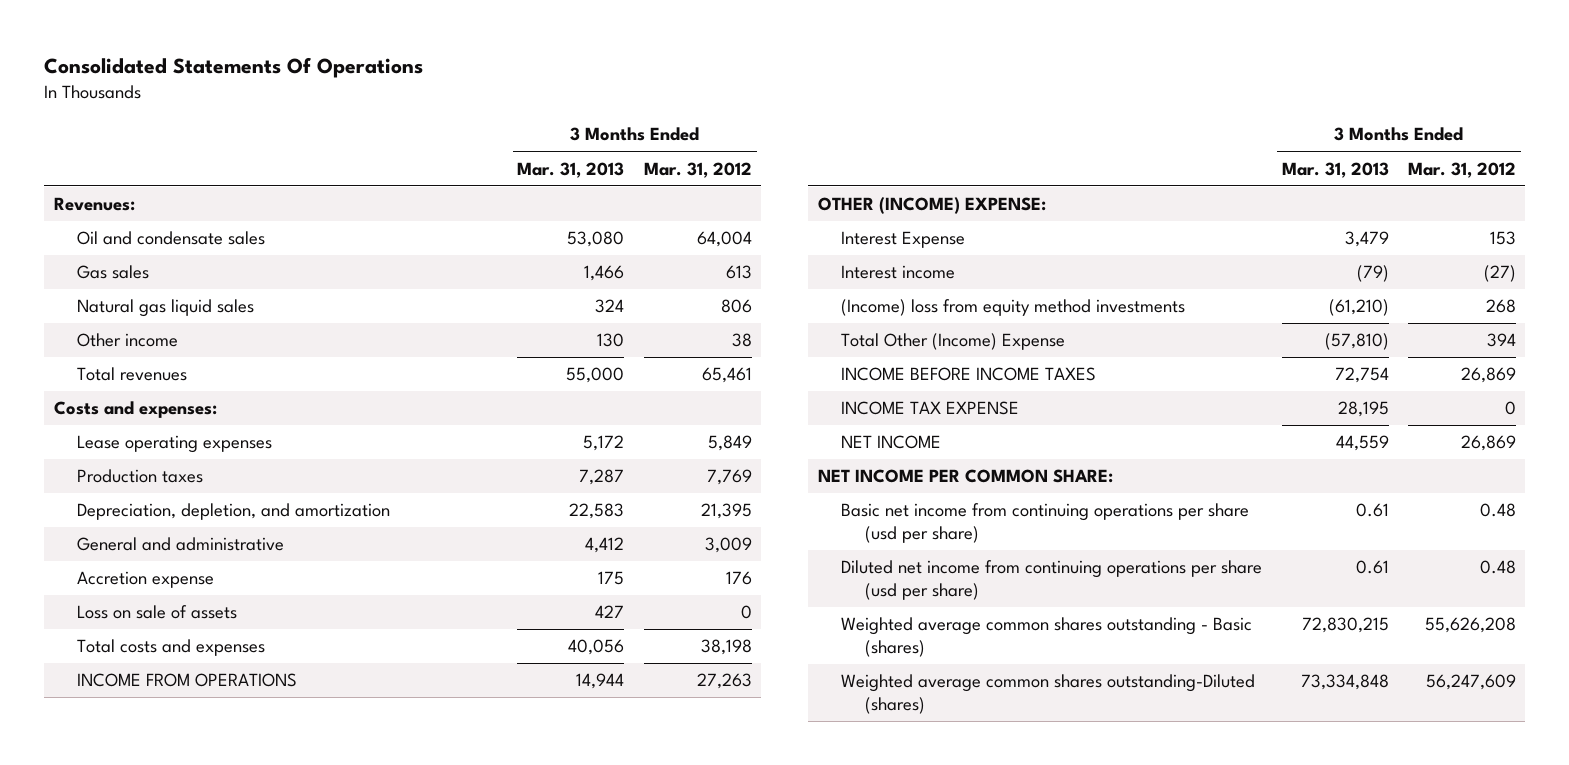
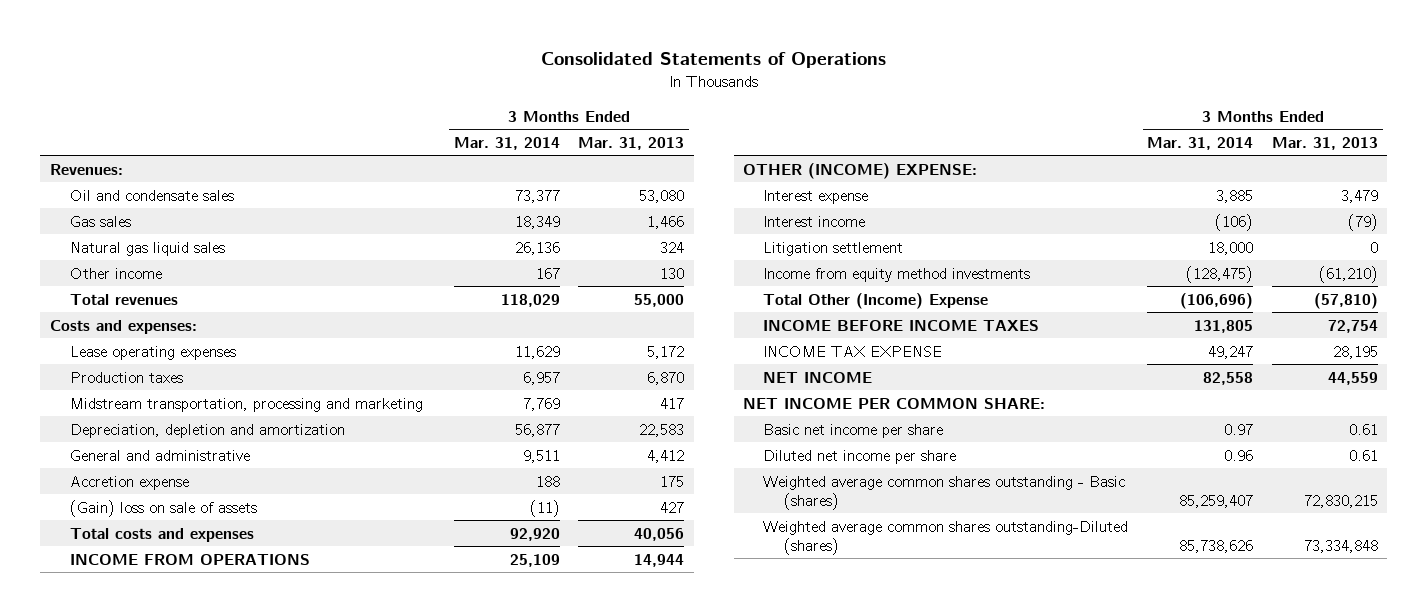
[43,56,423,78] Consolidated Statements Of Operations -> [540,52,886,69] Consolidated Statements of Operations
[643,161,752,178] Mar. 31, 2012 -> none
none -> [453,136,560,150] Mar. 31, 2014
[579,469,625,486] 7,287 -> [647,371,685,385] 6,870
none -> [69,397,423,412] Midstream transportation, processing and marketing
[77,503,391,521] Depreciation, depletion, and amortization -> [69,423,345,438] Depreciation, depletion and amortization
[77,605,238,620] Loss on sale of assets -> [69,499,257,517] (Gain) loss on sale of assets
[841,231,966,249] Interest Expense -> [763,189,869,204] Interest expense
none -> [763,241,904,256] Litigation settlement
[841,299,1186,317] (Income) loss from equity method investments -> [763,267,1031,282] Income from equity method investments
[841,503,1250,544] Basic net income from continuing operations per share (usd per share) -> [763,423,944,438] Basic net income per share
[841,560,1263,601] Diluted net income from continuing operations per share (usd per share) -> [763,449,957,464] Diluted net income per share

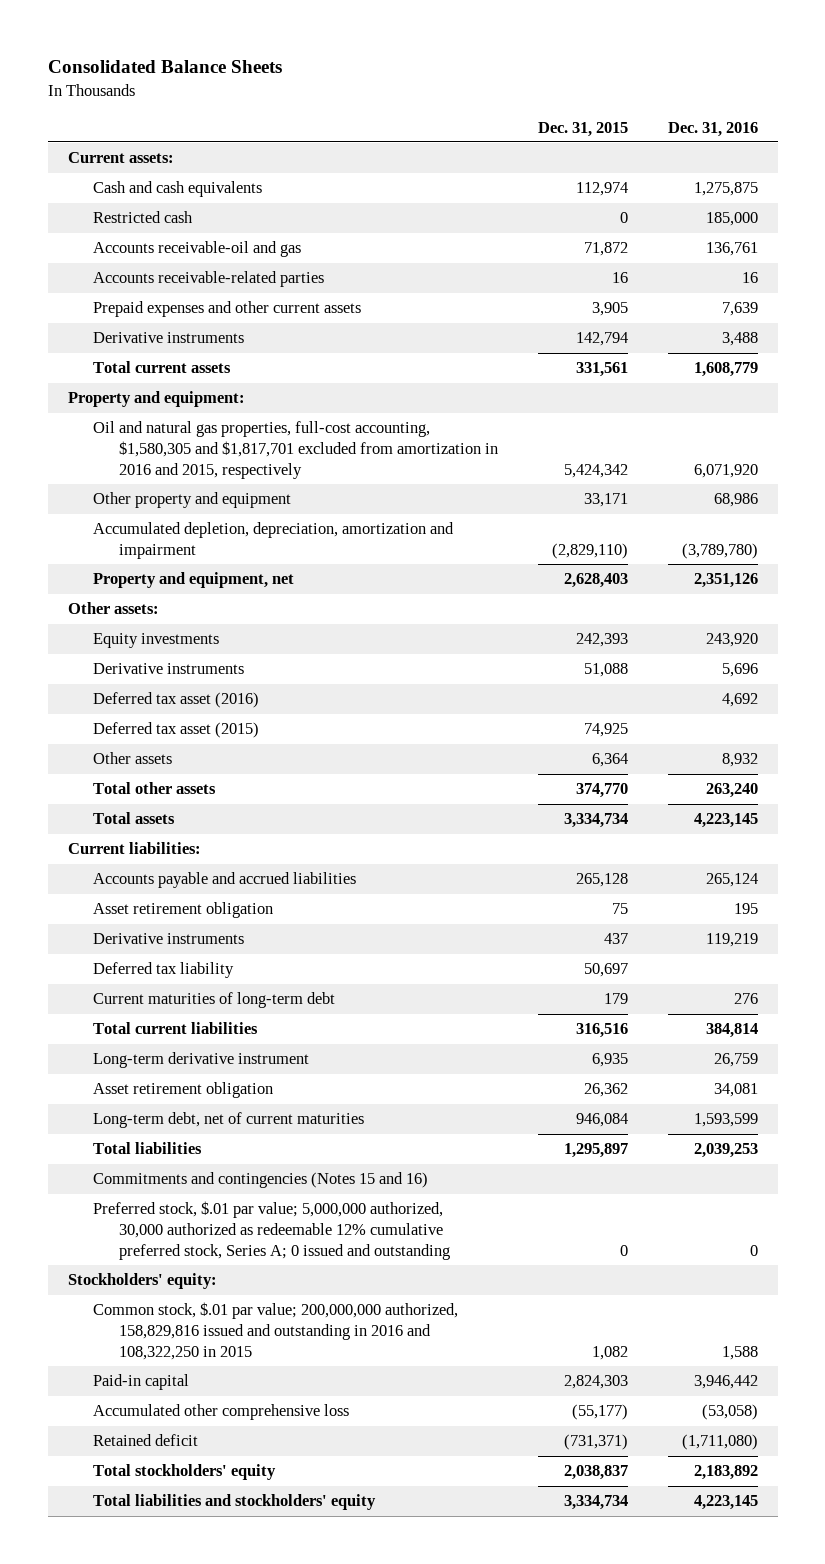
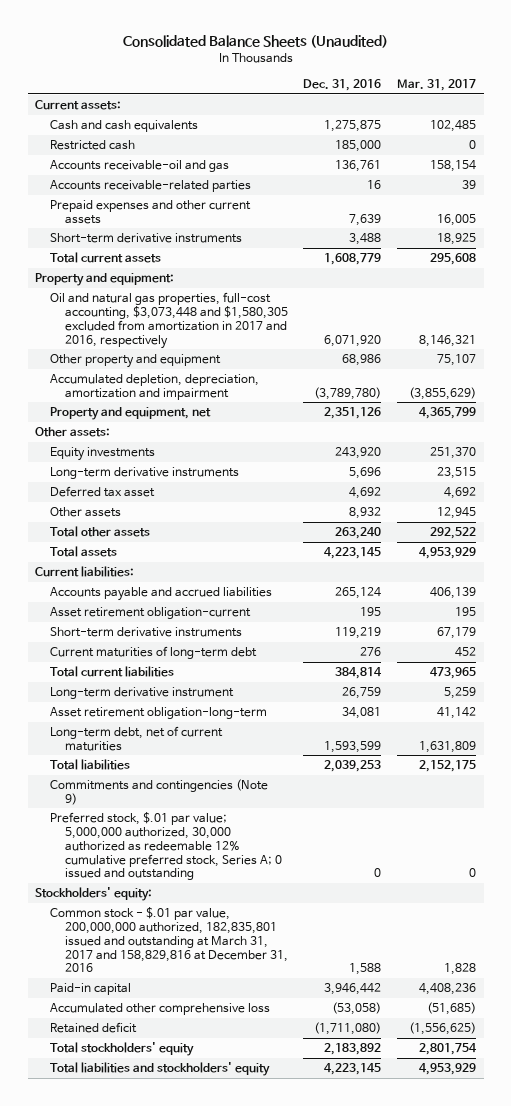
[47,60,282,74] Consolidated Balance Sheets -> [122,35,388,49] Consolidated Balance Sheets (Unaudited)
[537,121,628,137] Dec. 31, 2015 -> none
none -> [396,79,476,92] Mar. 31, 2017
[93,332,245,344] Derivative instruments -> [49,233,242,244] Short-term derivative instruments
[93,421,498,479] Oil and natural gas properties, full-cost accounting, $1,580,305 and $1,817,701 excluded from amortization in 2016 and 2015, respectively -> [49,292,288,349] Oil and natural gas properties, full-cost accounting, $3,073,448 and $1,580,305 excluded from amortization in 2017 and 2016, respectively
[93,722,260,739] Deferred tax asset (2015) -> none
[93,663,245,675] Derivative instruments -> [49,467,239,480] Long-term derivative instruments
[93,692,260,709] Deferred tax asset (2016) -> [49,486,155,498] Deferred tax asset
[93,962,235,979] Deferred tax liability -> none
[93,902,274,919] Asset retirement obligation -> [49,607,251,620] Asset retirement obligation-current
[93,933,245,945] Derivative instruments -> [49,627,242,638] Short-term derivative instruments
[93,1082,274,1099] Asset retirement obligation -> [49,707,267,720] Asset retirement obligation-long-term
[93,1172,429,1189] Commitments and contingencies (Notes 15 and 16) -> [49,779,268,805] Commitments and contingencies (Note 9)
[93,1302,459,1360] Common stock, $.01 par value; 200,000,000 authorized, 158,829,816 issued and outstanding in 2016 and 108,322,250 in 2015 -> [49,907,288,973] Common stock - $.01 par value, 200,000,000 authorized, 182,835,801 issued and outstanding at March 31, 2017 and 158,829,816 at December 31, 2016

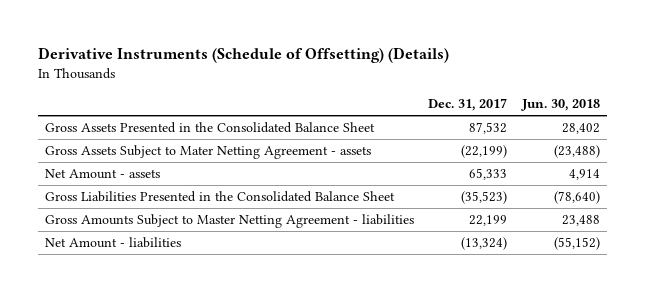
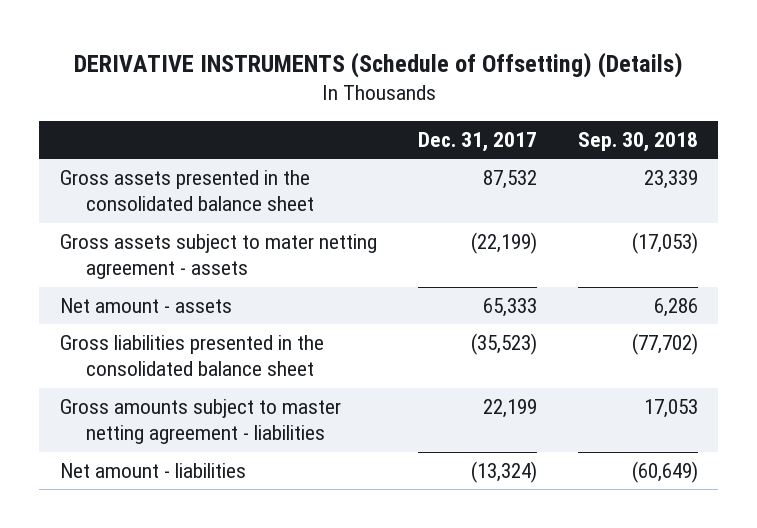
[37,47,449,64] Derivative Instruments (Schedule of Offsetting) (Details) -> [73,51,683,78] DERIVATIVE INSTRUMENTS (Schedule of Offsetting) (Details)
[520,99,600,112] Jun. 30, 2018 -> none
none -> [577,132,698,153] Sep. 30, 2018
[44,122,375,134] Gross Assets Presented in the Consolidated Balance Sheet -> [59,170,314,212] Gross assets presented in the consolidated balance sheet
[44,145,371,160] Gross Assets Subject to Mater Netting Agreement - assets -> [59,234,377,280] Gross assets subject to mater netting agreement - assets
[44,169,160,180] Net Amount - assets -> [59,298,232,314] Net amount - assets
[44,191,395,203] Gross Liabilities Presented in the Consolidated Balance Sheet -> [59,335,324,377] Gross liabilities presented in the consolidated balance sheet
[44,214,414,229] Gross Amounts Subject to Master Netting Agreement - liabilities -> [59,399,341,445] Gross amounts subject to master netting agreement - liabilities
[44,237,181,249] Net Amount - liabilities -> [59,463,246,479] Net amount - liabilities

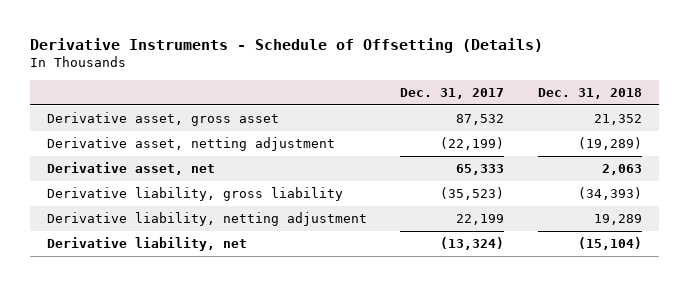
[73,51,683,78] DERIVATIVE INSTRUMENTS (Schedule of Offsetting) (Details) -> [30,37,544,53] Derivative Instruments - Schedule of Offsetting (Details)
[577,132,698,153] Sep. 30, 2018 -> none
none -> [538,87,643,99] Dec. 31, 2018
[59,170,314,212] Gross assets presented in the consolidated balance sheet -> [46,112,279,127] Derivative asset, gross asset
[59,234,377,280] Gross assets subject to mater netting agreement - assets -> [46,137,335,152] Derivative asset, netting adjustment
[59,298,232,314] Net amount - assets -> [46,162,215,176] Derivative asset, net
[59,335,324,377] Gross liabilities presented in the consolidated balance sheet -> [46,187,343,202] Derivative liability, gross liability
[59,399,341,445] Gross amounts subject to master netting agreement - liabilities -> [46,212,367,227] Derivative liability, netting adjustment
[59,463,246,479] Net amount - liabilities -> [46,237,247,252] Derivative liability, net

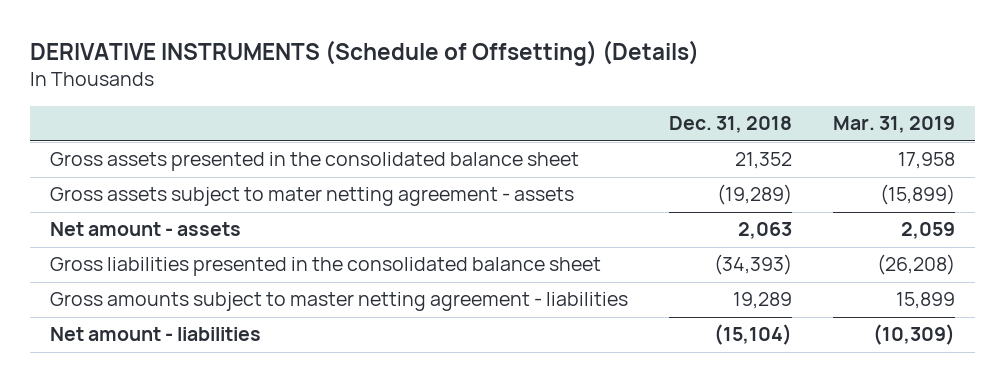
[30,37,544,53] Derivative Instruments - Schedule of Offsetting (Details) -> [29,40,699,67] DERIVATIVE INSTRUMENTS (Schedule of Offsetting) (Details)
[400,87,505,99] Dec. 31, 2017 -> none
none -> [832,116,955,134] Mar. 31, 2019
[46,112,279,127] Derivative asset, gross asset -> [50,152,580,172] Gross assets presented in the consolidated balance sheet
[46,137,335,152] Derivative asset, netting adjustment -> [50,187,575,207] Gross assets subject to mater netting agreement - assets
[46,162,215,176] Derivative asset, net -> [50,222,242,237] Net amount - assets
[46,187,343,202] Derivative liability, gross liability -> [50,257,602,277] Gross liabilities presented in the consolidated balance sheet
[46,212,367,227] Derivative liability, netting adjustment -> [50,292,629,312] Gross amounts subject to master netting agreement - liabilities
[46,237,247,252] Derivative liability, net -> [50,327,262,342] Net amount - liabilities

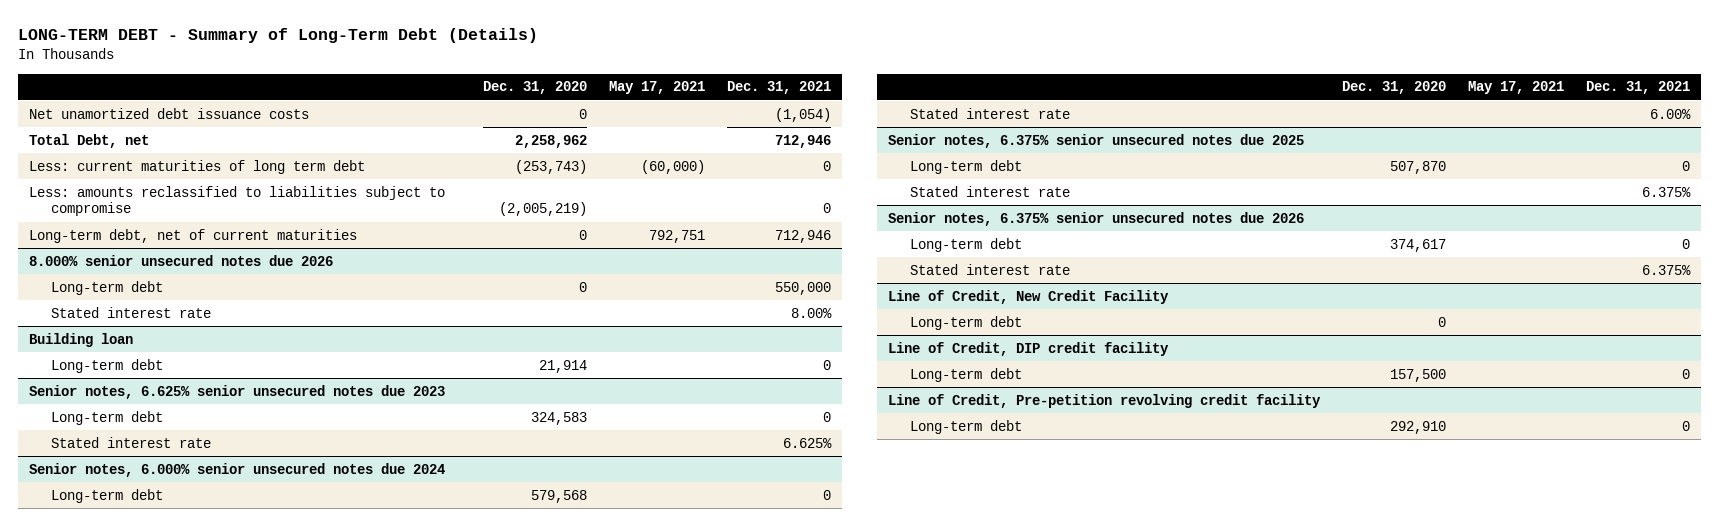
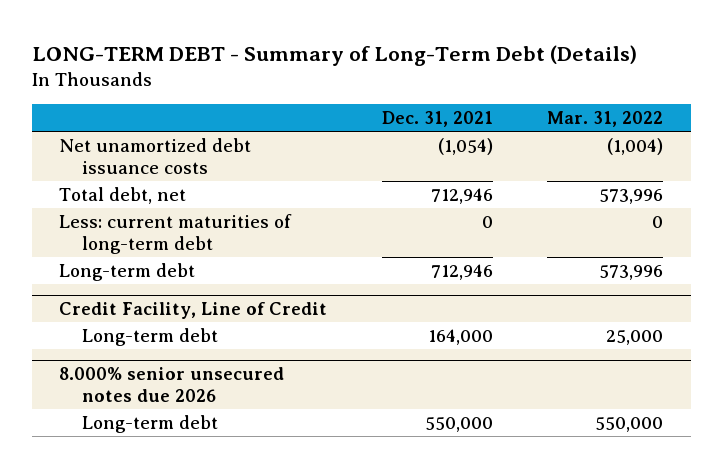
[483,81,588,95] Dec. 31, 2020 -> none
[609,81,706,95] May 17, 2021 -> none
none -> [547,111,664,128] Mar. 31, 2022
[29,185,446,217] Less: amounts reclassified to liabilities subject to compromise -> none
[29,133,150,148] Total Debt, net -> [58,186,186,204] Total debt, net
[29,159,366,174] Less: current maturities of long term debt -> [58,213,292,255] Less: current maturities of long-term debt
[29,228,358,243] Long-term debt, net of current maturities -> [58,262,195,281] Long-term debt
none -> [58,302,327,320] Credit Facility, Line of Credit
none -> [81,327,218,346] Long-term debt
[51,306,212,318] Stated interest rate -> none
[29,332,134,347] Building loan -> none
[51,358,164,373] Long-term debt -> none
[29,384,446,399] Senior notes, 6.625% senior unsecured notes due 2023 -> none
[51,410,164,425] Long-term debt -> none
[51,436,212,448] Stated interest rate -> none
[29,462,446,477] Senior notes, 6.000% senior unsecured notes due 2024 -> none
[51,488,164,503] Long-term debt -> none
[910,107,1071,119] Stated interest rate -> none
[888,133,1305,148] Senior notes, 6.375% senior unsecured notes due 2025 -> none
[910,159,1023,174] Long-term debt -> none
[910,185,1071,197] Stated interest rate -> none
[888,211,1305,226] Senior notes, 6.375% senior unsecured notes due 2026 -> none
[910,237,1023,252] Long-term debt -> none
[910,263,1071,275] Stated interest rate -> none
[888,289,1170,304] Line of Credit, New Credit Facility -> none
[910,315,1023,330] Long-term debt -> none
[888,341,1170,356] Line of Credit, DIP credit facility -> none
[910,367,1023,382] Long-term debt -> none
[888,393,1322,408] Line of Credit, Pre-petition revolving credit facility -> none
[910,419,1023,434] Long-term debt -> none

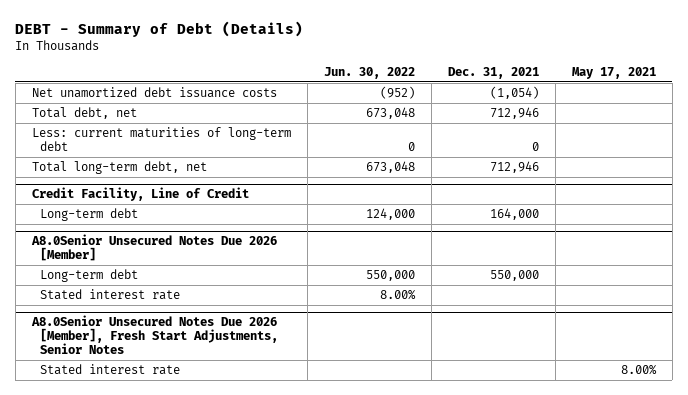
[31,44,637,66] LONG-TERM DEBT - Summary of Long-Term Debt (Details) -> [15,21,304,38] DEBT - Summary of Debt (Details)
[547,111,664,128] Mar. 31, 2022 -> none
none -> [323,67,415,80] Jun. 30, 2022
none -> [571,67,656,80] May 17, 2021
[58,262,195,281] Long-term debt -> [31,161,207,175] Total long-term debt, net
[58,367,284,403] 8.000% senior unsecured notes due 2026 -> [30,234,277,262] A8.0Senior Unsecured Notes Due 2026 [Member]
none -> [40,289,181,301] Stated interest rate
none -> [30,315,279,355] A8.0Senior Unsecured Notes Due 2026 [Member], Fresh Start Adjustments, Senior Notes
none -> [40,364,181,376] Stated interest rate

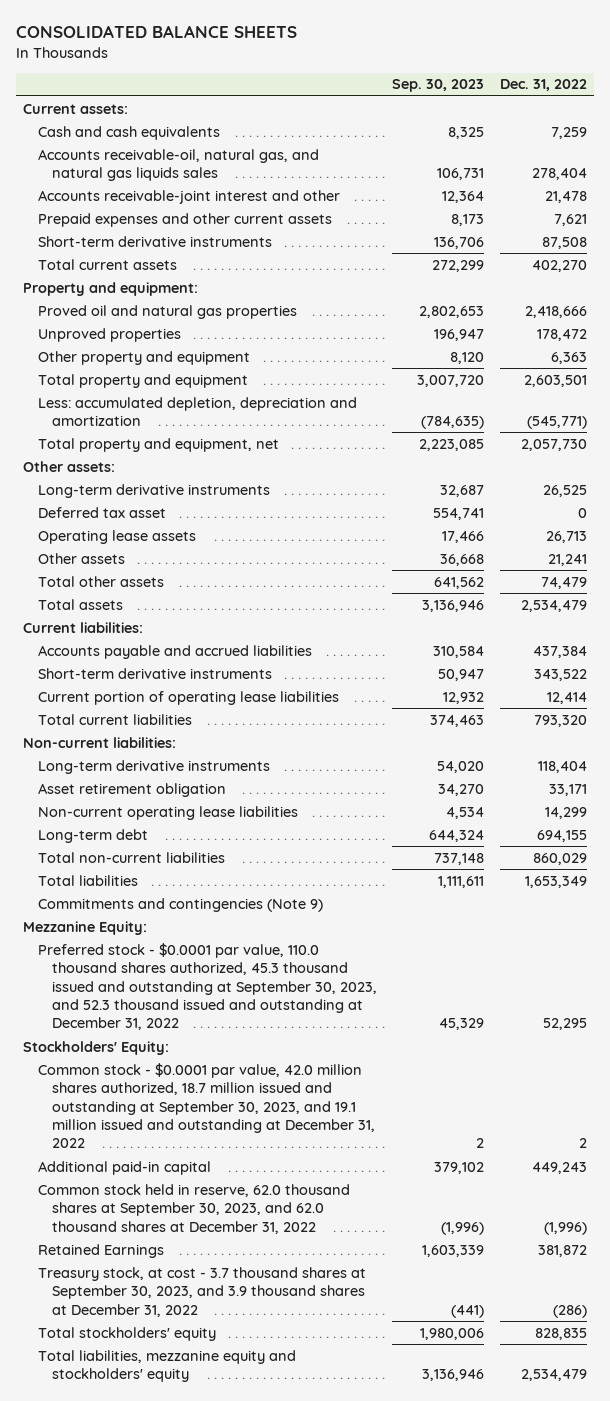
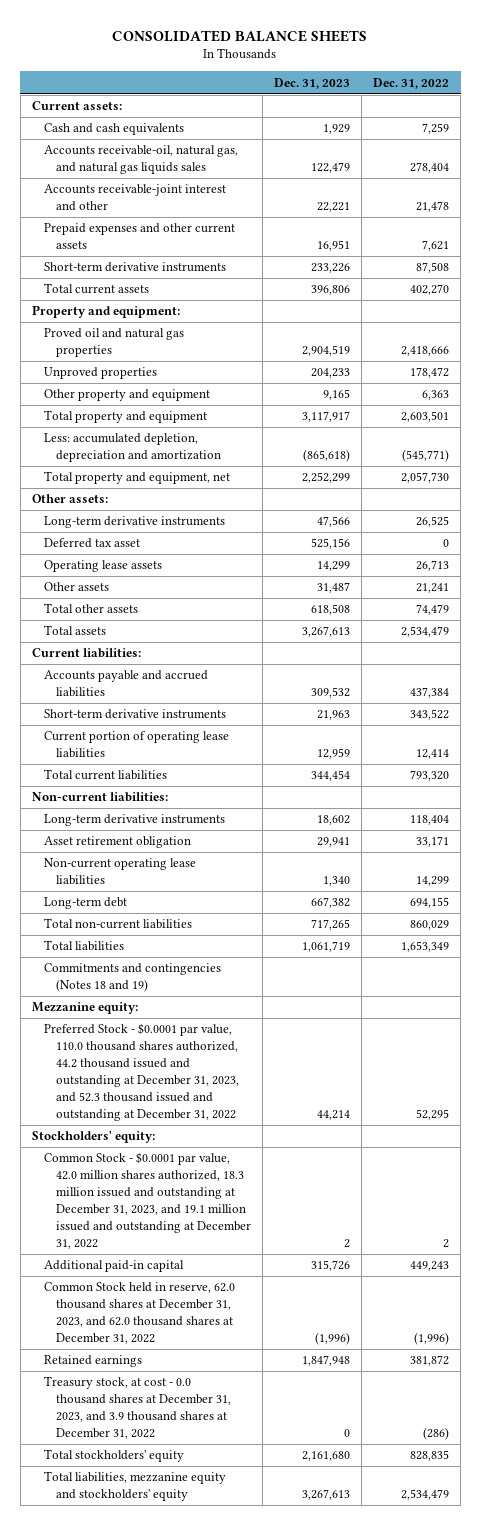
[392,79,485,93] Sep. 30, 2023 -> none
none -> [273,77,350,89] Dec. 31, 2023
[37,897,323,912] Commitments and contingencies (Note 9) -> [43,963,221,993] Commitments and contingencies (Notes 18 and 19)
[23,920,148,935] Mezzanine Equity: -> [31,1002,138,1015] Mezzanine equity:
[37,942,378,1031] Preferred stock - $0.0001 par value, 110.0 thousand shares authorized, 45.3 thousand issued and outstanding at September 30, 2023, and 52.3 thousand issued and outstanding at December 31, 2022 -> [43,1023,239,1121] Preferred Stock - $0.0001 par value, 110.0 thousand shares authorized, 44.2 thousand issued and outstanding at December 31, 2023, and 52.3 thousand issued and outstanding at December 31, 2022
[23,1040,170,1055] Stockholders' Equity: -> [31,1131,155,1144] Stockholders' equity:
[37,1062,376,1149] Common stock - $0.0001 par value, 42.0 million shares authorized, 18.7 million issued and outstanding at September 30, 2023, and 19.1 million issued and outstanding at December 31, 2022 -> [43,1152,251,1249] Common Stock - $0.0001 par value, 42.0 million shares authorized, 18.3 million issued and outstanding at December 31, 2023, and 19.1 million issued and outstanding at December 31, 2022
[37,1183,350,1234] Common stock held in reserve, 62.0 thousand shares at September 30, 2023, and 62.0 thousand shares at December 31, 2022 -> [43,1282,235,1345] Common Stock held in reserve, 62.0 thousand shares at December 31, 2023, and 62.0 thousand shares at December 31, 2022
[37,1243,164,1258] Retained Earnings -> [43,1355,142,1368] Retained earnings
[37,1266,366,1317] Treasury stock, at cost - 3.7 thousand shares at September 30, 2023, and 3.9 thousand shares at December 31, 2022 -> [43,1376,231,1440] Treasury stock, at cost - 0.0 thousand shares at December 31, 2023, and 3.9 thousand shares at December 31, 2022

